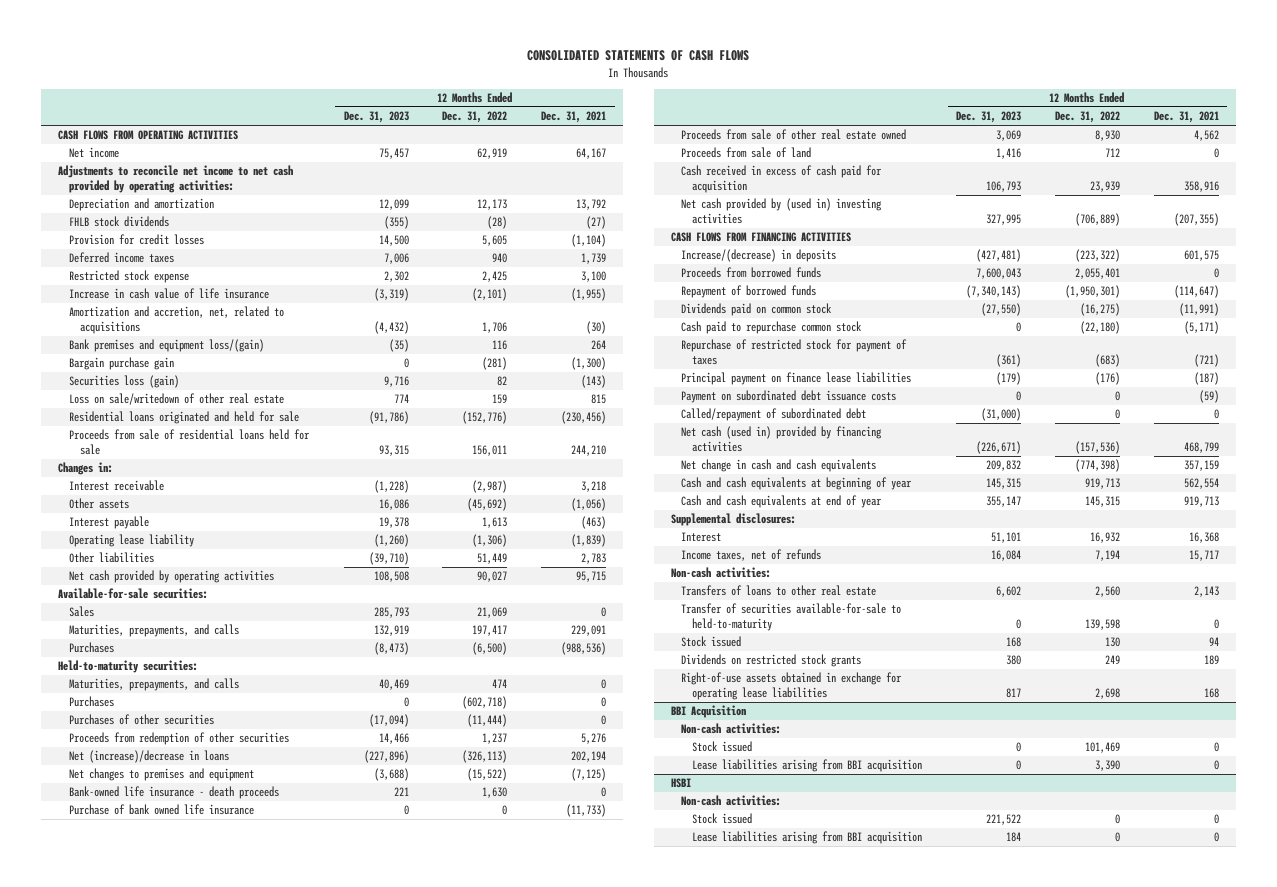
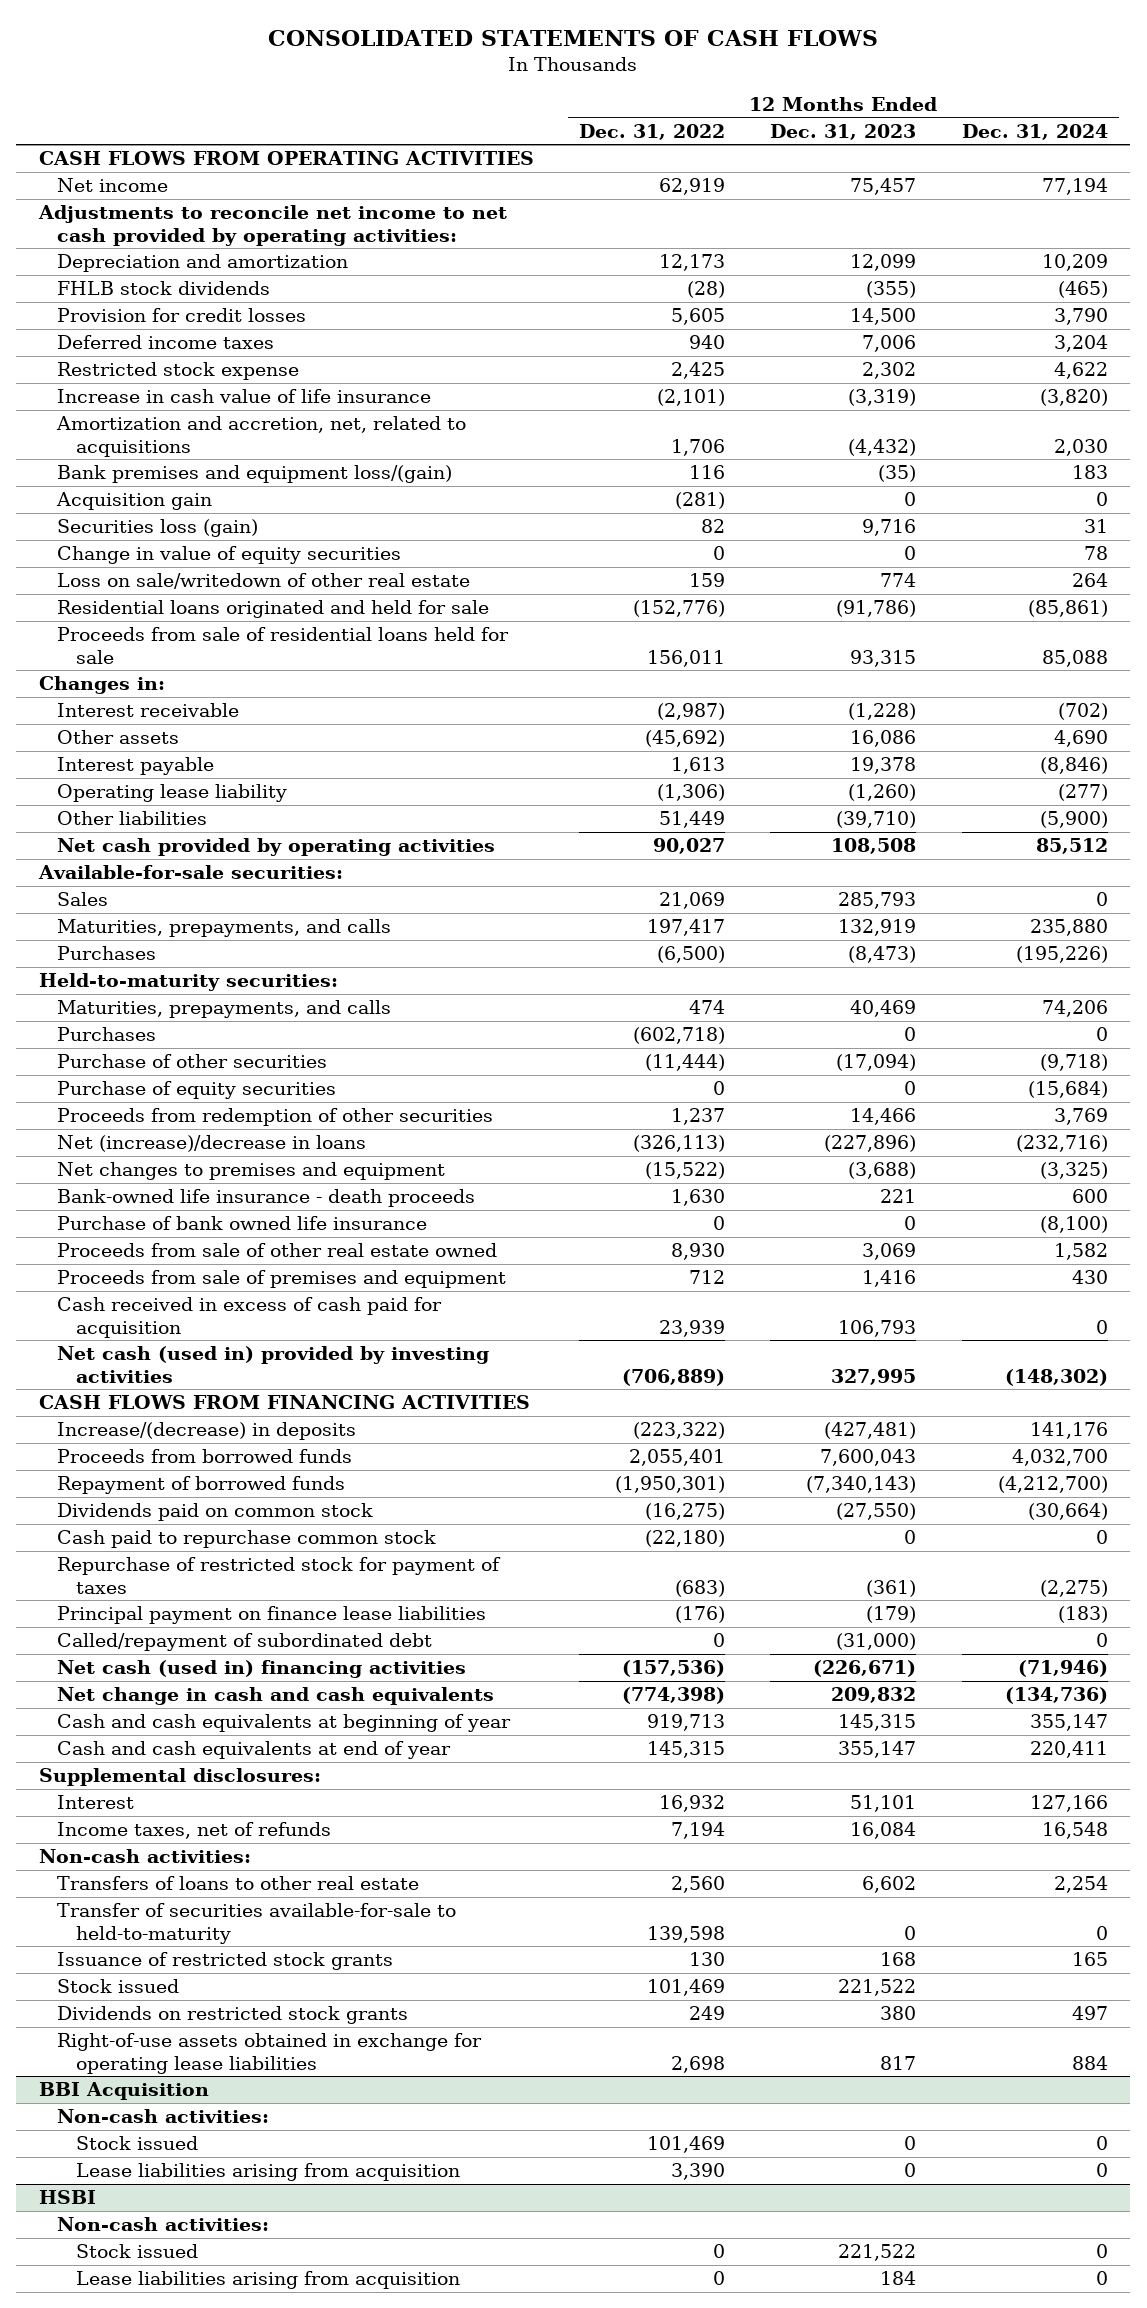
[541,111,607,124] Dec. 31, 2021 -> none
none -> [961,123,1108,140] Dec. 31, 2024
[68,357,174,371] Bargain purchase gain -> [56,492,213,511] Acquisition gain
none -> [57,546,402,565] Change in value of equity securities
[68,714,214,726] Purchases of other securities -> [57,1054,328,1069] Purchase of other securities
none -> [57,1081,337,1100] Purchase of equity securities
[681,147,812,159] Proceeds from sale of land -> [57,1270,507,1289] Proceeds from sale of premises and equipment
[681,198,883,224] Net cash provided by (used in) investing activities -> [57,1346,490,1383] Net cash (used in) provided by investing activities
[681,390,897,404] Payment on subordinated debt issuance costs -> none
[681,426,883,452] Net cash (used in) provided by financing activities -> [57,1660,467,1679] Net cash (used in) financing activities
none -> [57,1952,394,1971] Issuance of restricted stock grants
[1006,637,1022,648] 168 -> [838,1979,917,1997] 221,522
[1104,637,1120,648] 130 -> [647,1979,726,1997] 101,469
[692,759,923,773] Lease liabilities arising from BBI acquisition -> [75,2163,460,2182] Lease liabilities arising from acquisition
[692,831,923,845] Lease liabilities arising from BBI acquisition -> [75,2271,460,2290] Lease liabilities arising from acquisition

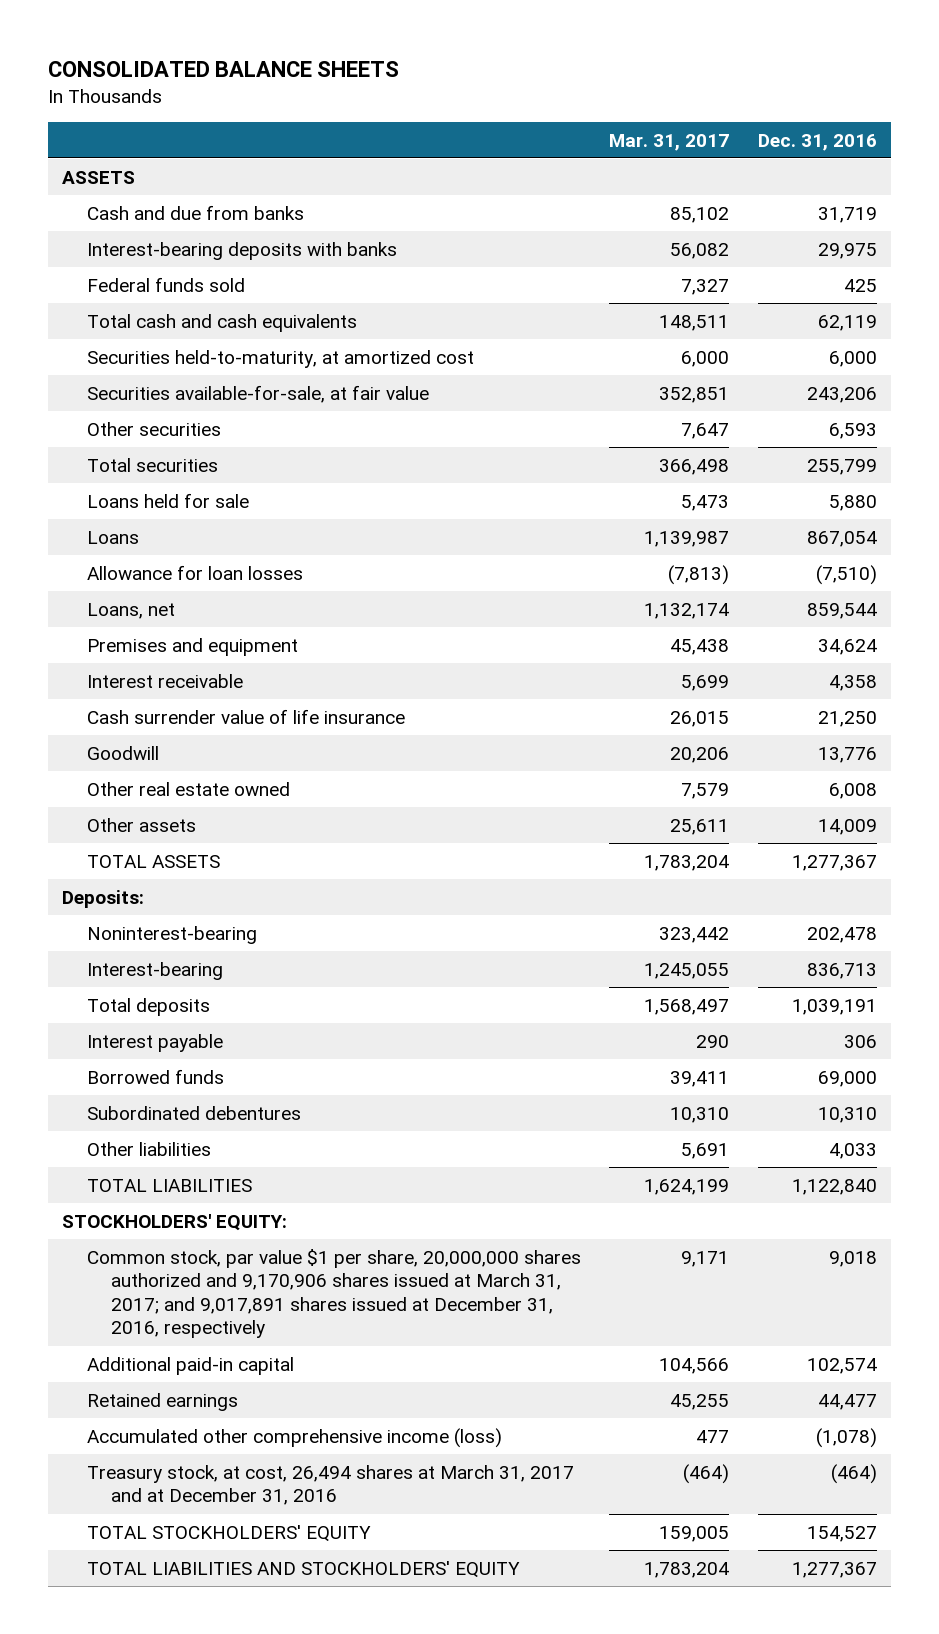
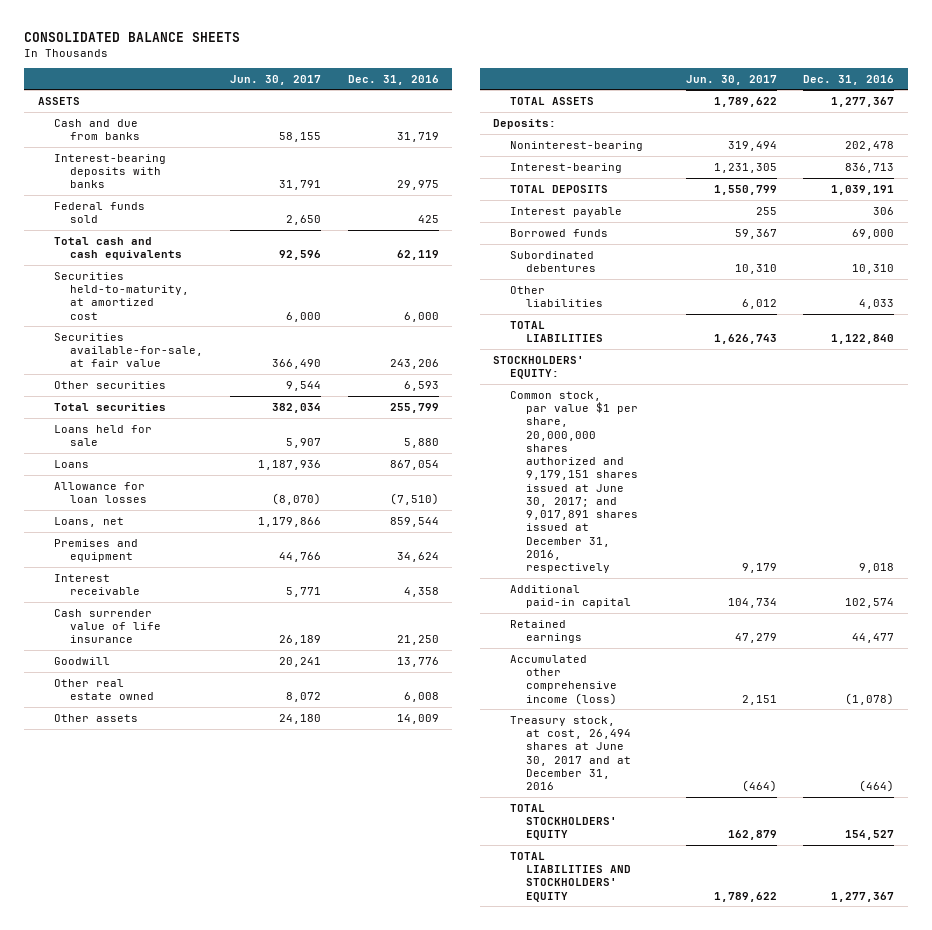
[609,133,730,151] Mar. 31, 2017 -> none
none -> [229,74,321,85] Jun. 30, 2017
[86,997,210,1016] Total deposits -> [509,184,608,193] TOTAL DEPOSITS
[86,1248,581,1339] Common stock, par value $1 per share, 20,000,000 shares authorized and 9,170,906 shares issued at March 31, 2017; and 9,017,891 shares issued at December 31, 2016, respectively -> [509,390,638,574] Common stock, par value $1 per share, 20,000,000 shares authorized and 9,179,151 shares issued at June 30, 2017; and 9,017,891 shares issued at December 31, 2016, respectively
[86,1464,574,1506] Treasury stock, at cost, 26,494 shares at March 31, 2017 and at December 31, 2016 -> [509,715,631,791] Treasury stock, at cost, 26,494 shares at June 30, 2017 and at December 31, 2016

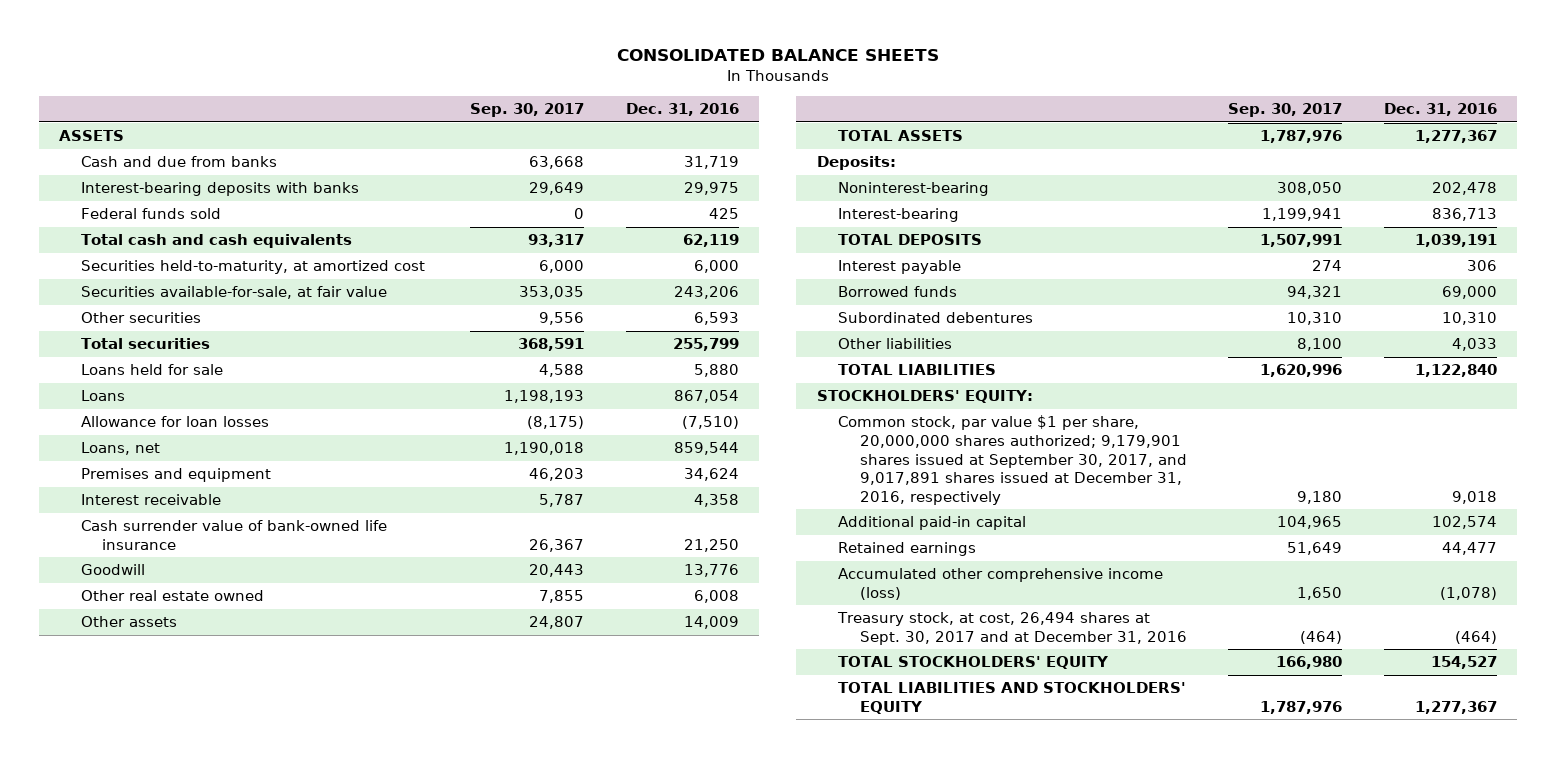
[229,74,321,85] Jun. 30, 2017 -> none
none -> [470,103,585,118] Sep. 30, 2017
[53,608,162,644] Cash surrender value of life insurance -> [80,520,387,550] Cash surrender value of bank-owned life insurance
[509,390,638,574] Common stock, par value $1 per share, 20,000,000 shares authorized and 9,179,151 shares issued at June 30, 2017; and 9,017,891 shares issued at December 31, 2016, respectively -> [838,415,1187,505] Common stock, par value $1 per share, 20,000,000 shares authorized; 9,179,901 shares issued at September 30, 2017, and 9,017,891 shares issued at December 31, 2016, respectively
[509,715,631,791] Treasury stock, at cost, 26,494 shares at June 30, 2017 and at December 31, 2016 -> [837,612,1187,645] Treasury stock, at cost, 26,494 shares at Sept. 30, 2017 and at December 31, 2016

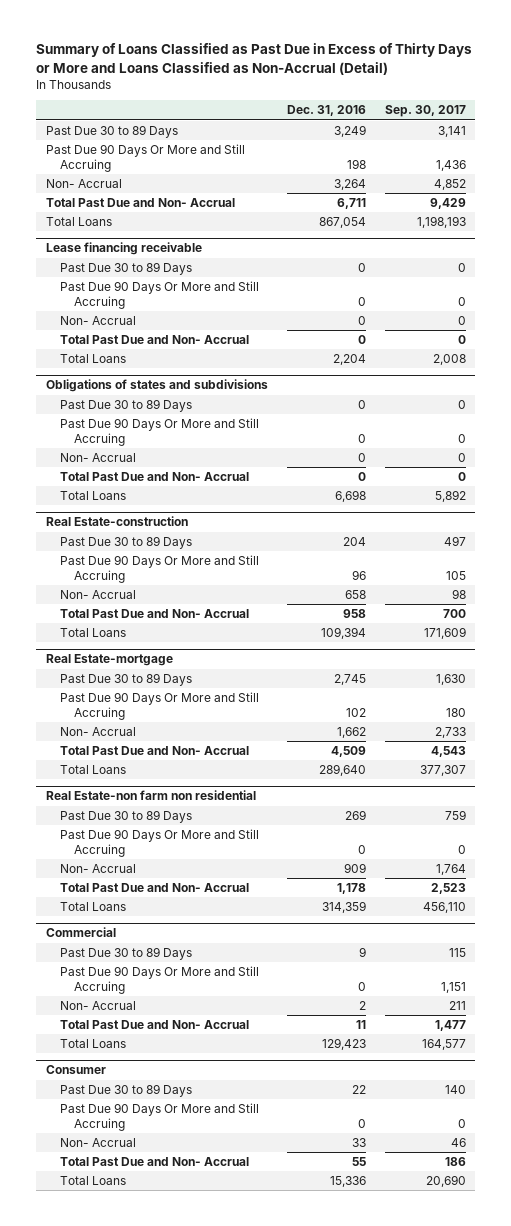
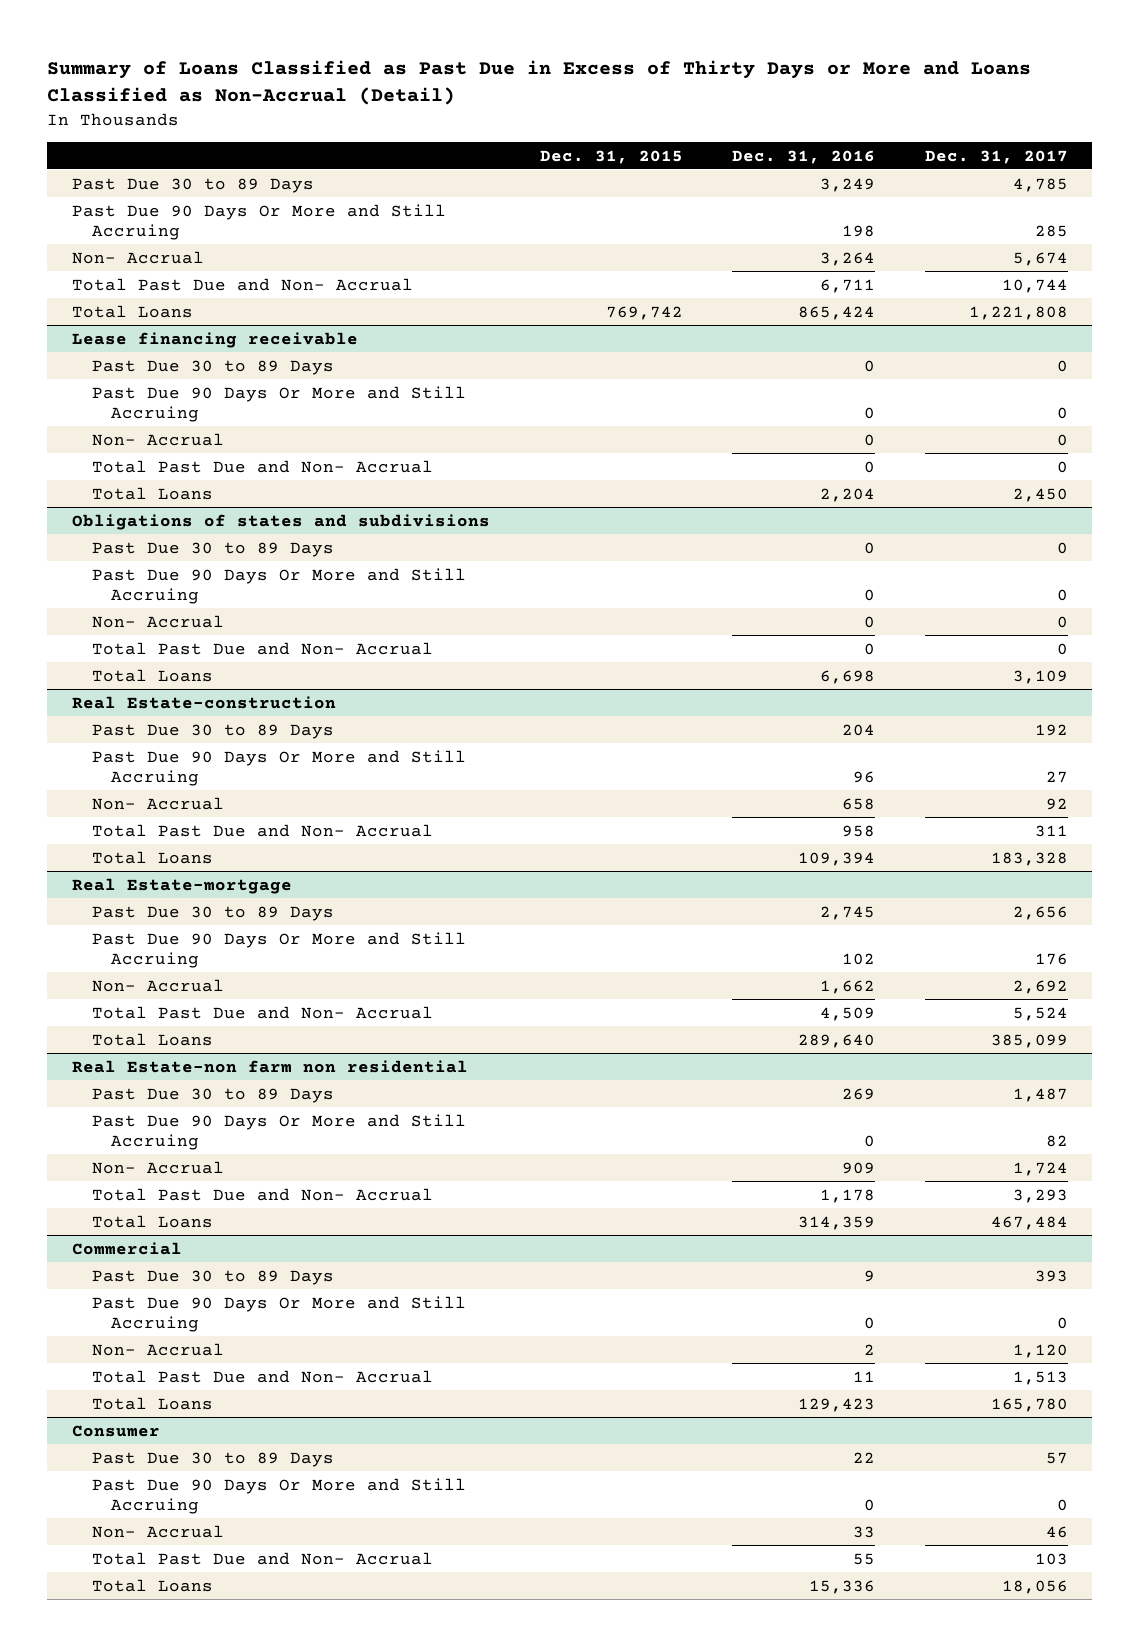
[384,105,466,118] Sep. 30, 2017 -> none
none -> [539,149,683,164] Dec. 31, 2015
none -> [924,149,1068,164] Dec. 31, 2017
[318,216,366,228] 867,054 -> [798,305,876,320] 865,424

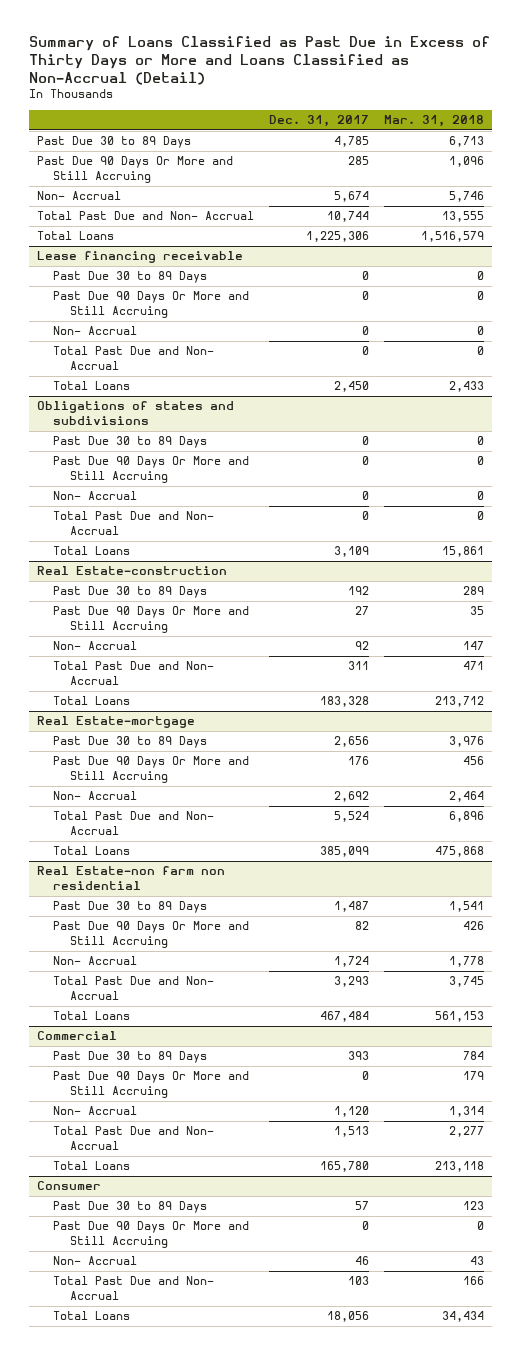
[539,149,683,164] Dec. 31, 2015 -> none
[732,149,876,164] Dec. 31, 2016 -> none
none -> [384,115,485,128] Mar. 31, 2018
[968,305,1068,320] 1,221,808 -> [305,231,369,243] 1,225,306

